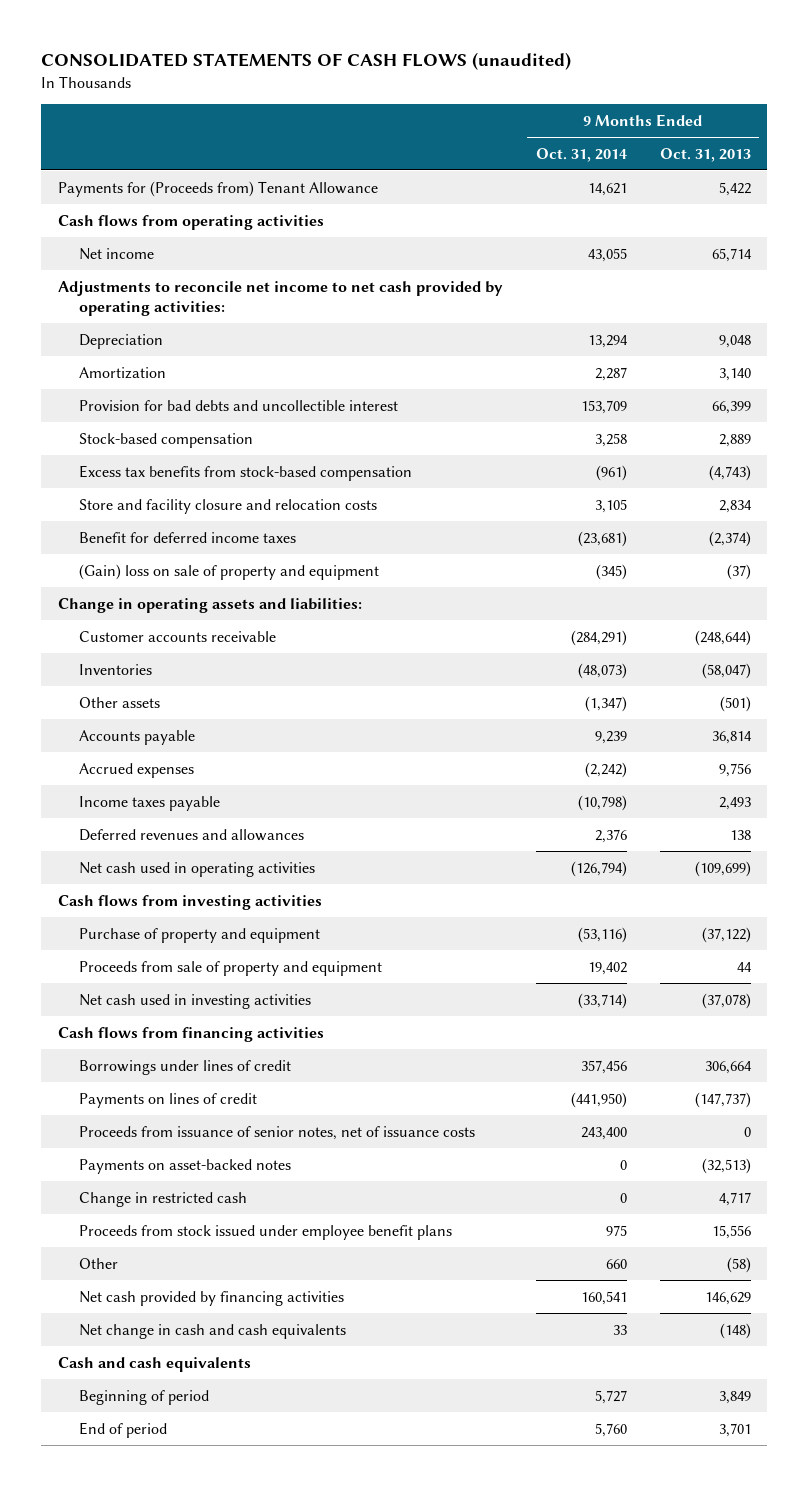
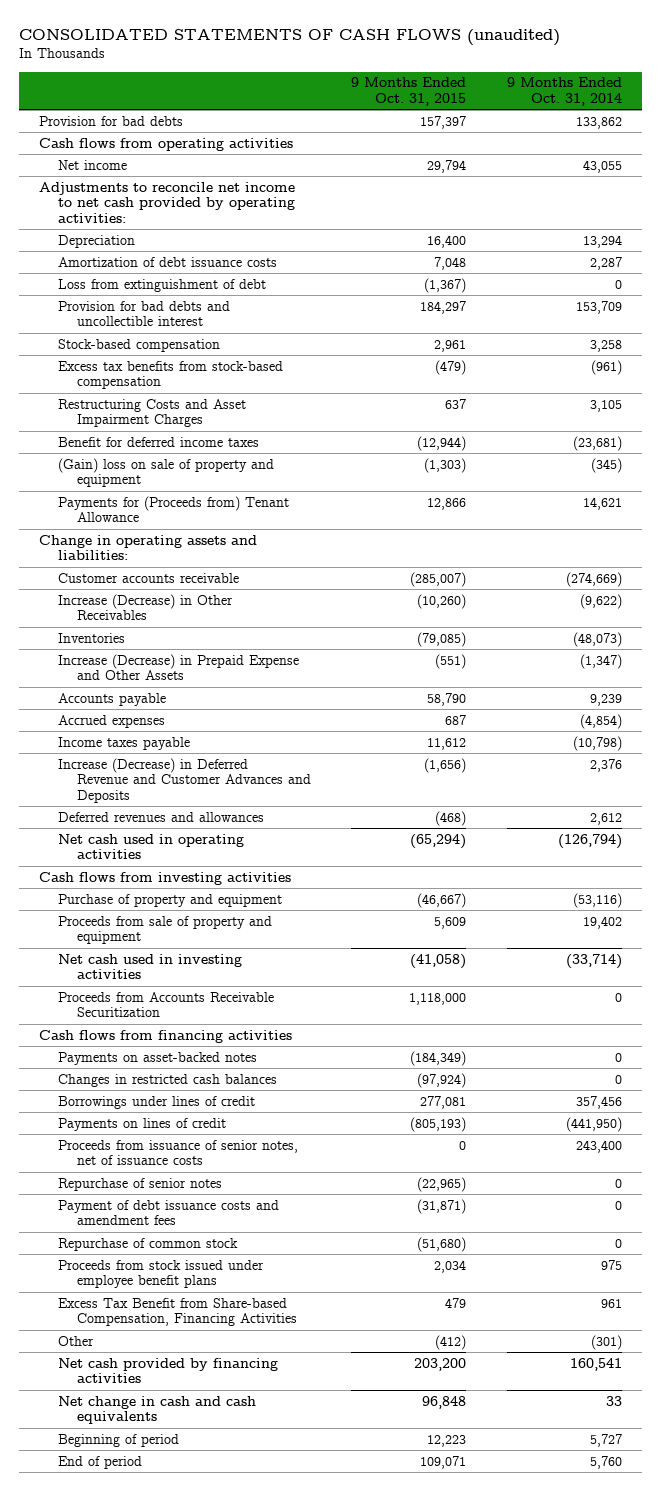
[659,147,751,162] Oct. 31, 2013 -> none
none -> [351,77,467,107] 9 Months Ended Oct. 31, 2015
none -> [38,115,183,126] Provision for bad debts
[79,366,167,379] Amortization -> [57,256,277,267] Amortization of debt issuance costs
none -> [57,278,266,292] Loss from extinguishment of debt
[79,498,378,514] Store and facility closure and relocation costs -> [57,398,246,428] Restructuring Costs and Asset Impairment Charges
[57,180,378,197] Payments for (Proceeds from) Tenant Allowance -> [57,495,289,523] Payments for (Proceeds from) Tenant Allowance
[570,629,627,646] (284,291) -> [565,571,622,587] (274,669)
none -> [57,593,233,621] Increase (Decrease) in Other Receivables
[79,696,161,708] Other assets -> [57,653,299,681] Increase (Decrease) in Prepaid Expense and Other Assets
[584,761,627,778] (2,242) -> [579,713,622,729] (4,854)
none -> [57,757,312,804] Increase (Decrease) in Deferred Revenue and Customer Advances and Deposits
[594,828,627,843] 2,376 -> [589,812,622,825] 2,612
none -> [57,991,274,1018] Proceeds from Accounts Receivable Securitization
[79,1158,292,1174] Payments on asset-backed notes -> [57,1051,257,1065] Payments on asset-backed notes
none -> [57,1073,277,1087] Changes in restricted cash balances
[79,1191,248,1207] Change in restricted cash -> none
none -> [57,1177,222,1191] Repurchase of senior notes
none -> [57,1199,279,1226] Payment of debt issuance costs and amendment fees
none -> [57,1237,238,1251] Repurchase of common stock
none -> [57,1297,298,1327] Excess Tax Benefit from Share-based Compensation, Financing Activities
[605,1258,627,1269] 660 -> [590,1334,622,1350] (301)
[57,1356,251,1372] Cash and cash equivalents -> none

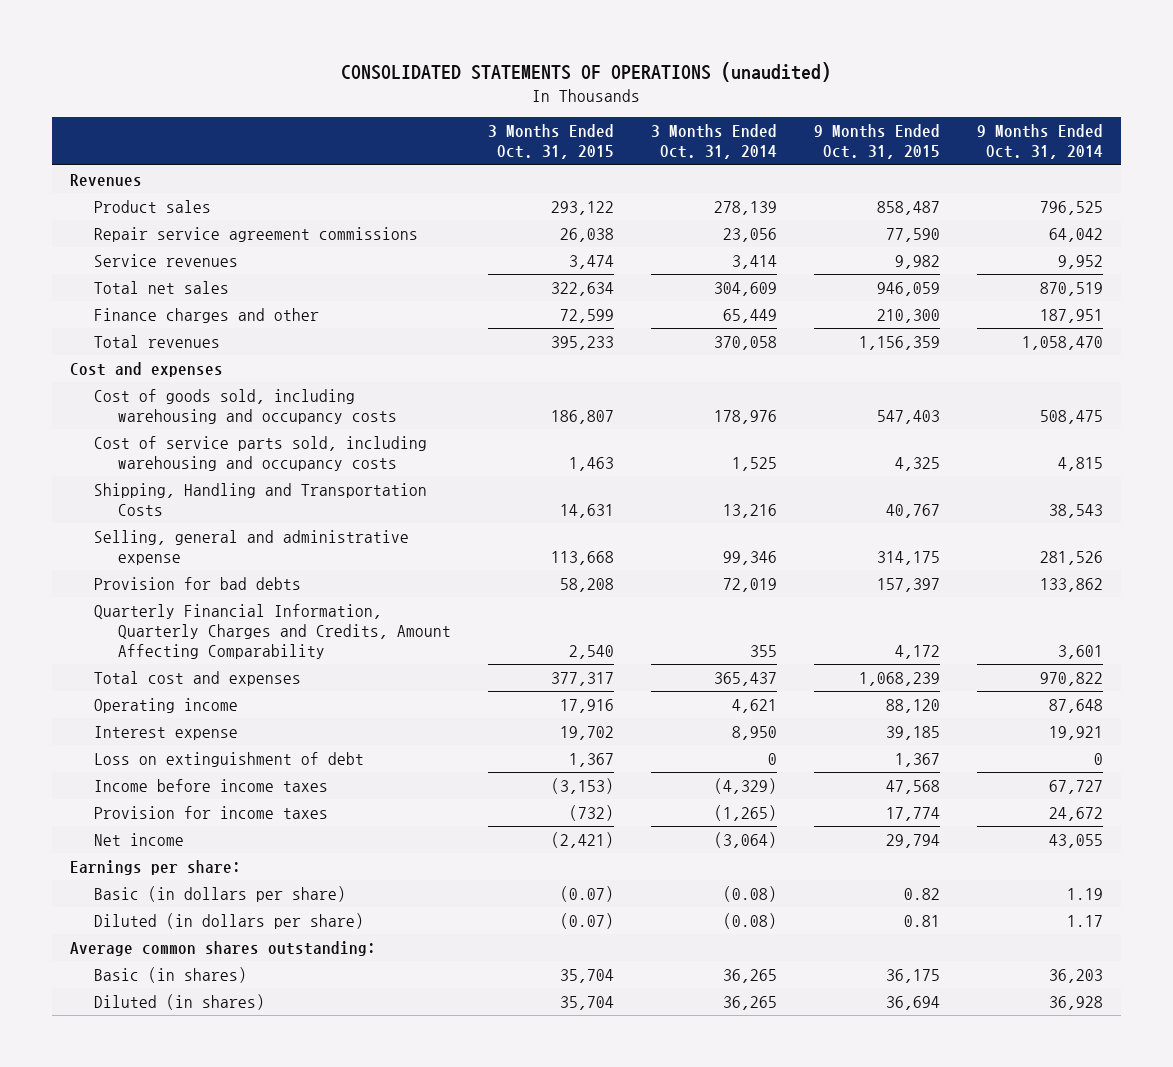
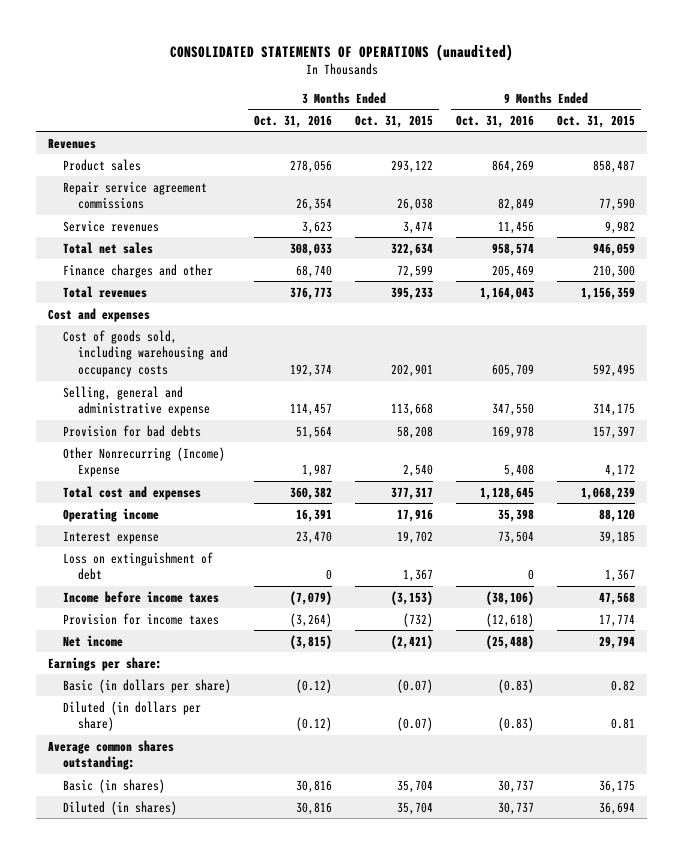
[650,124,777,160] 3 Months Ended Oct. 31, 2014 -> none
[976,124,1103,160] 9 Months Ended Oct. 31, 2014 -> none
none -> [254,114,333,128] Oct. 31, 2016
none -> [456,114,535,128] Oct. 31, 2016
[94,435,428,472] Cost of service parts sold, including warehousing and occupancy costs -> none
[94,482,428,517] Shipping, Handling and Transportation Costs -> none
[550,410,614,425] 186,807 -> [391,364,434,378] 202,901
[876,410,940,425] 547,403 -> [593,364,636,378] 592,495
[94,603,452,660] Quarterly Financial Information, Quarterly Charges and Credits, Amount Affecting Comparability -> [63,446,226,478] Other Nonrecurring (Income) Expense

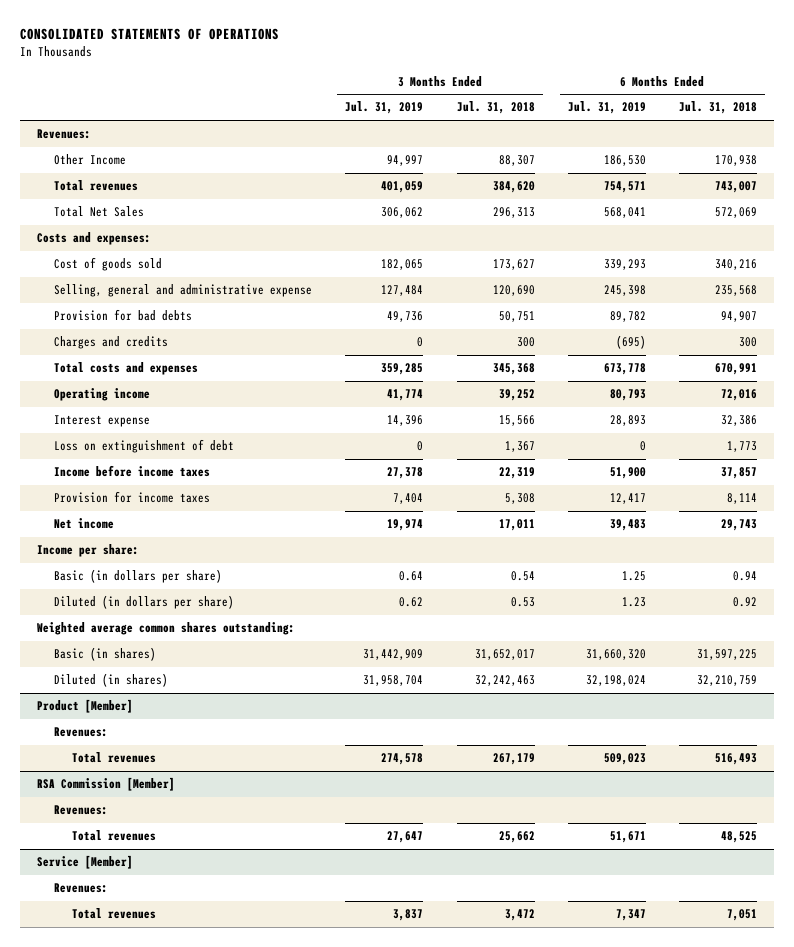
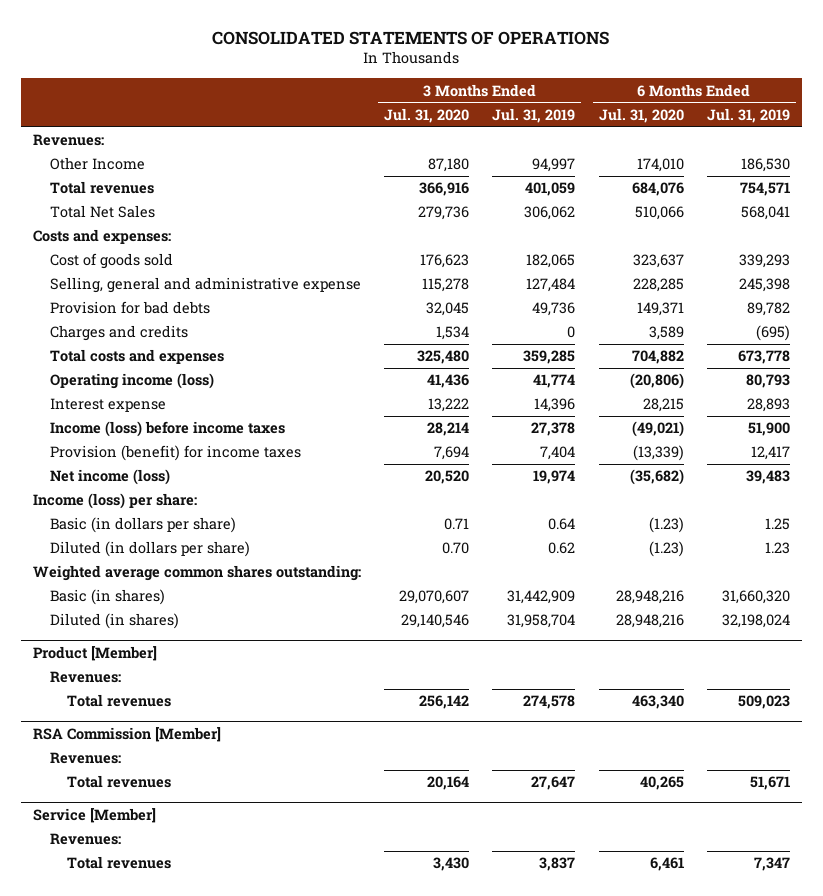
[456,101,535,115] Jul. 31, 2018 -> none
[679,101,758,115] Jul. 31, 2018 -> none
none -> [384,107,470,123] Jul. 31, 2020
none -> [598,107,684,123] Jul. 31, 2020
[54,388,151,402] Operating income -> [49,373,214,390] Operating income (loss)
[54,439,235,454] Loss on extinguishment of debt -> none
[54,465,211,478] Income before income taxes -> [49,421,285,438] Income (loss) before income taxes
[54,491,211,504] Provision for income taxes -> [49,445,301,462] Provision (benefit) for income taxes
[54,518,115,530] Net income -> [49,469,170,486] Net income (loss)
[36,544,139,558] Income per share: -> [32,493,197,510] Income (loss) per share:

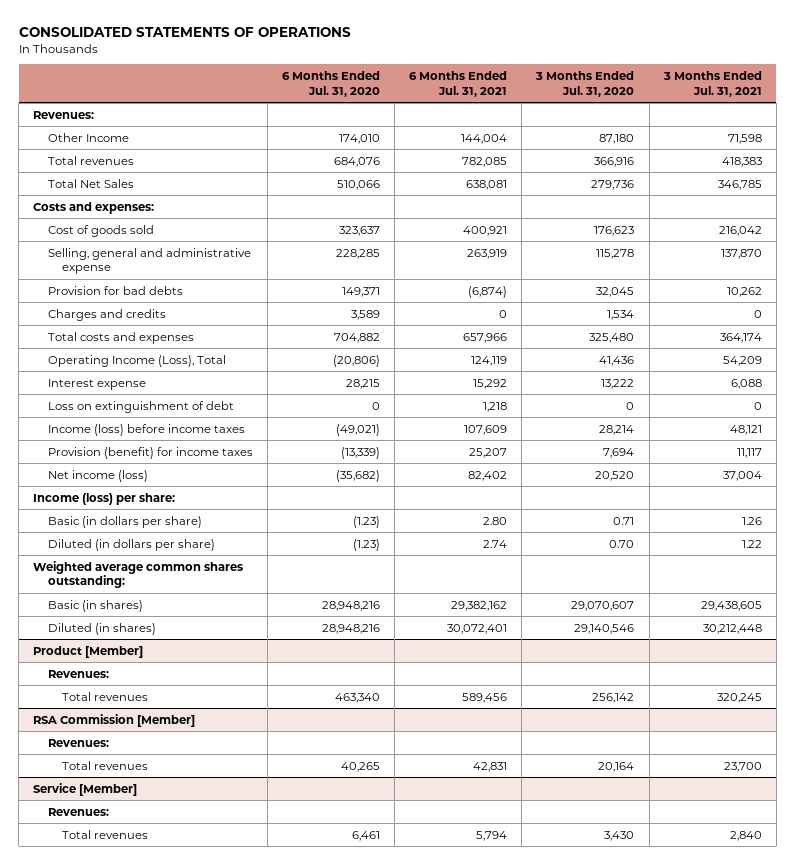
[492,107,576,123] Jul. 31, 2019 -> none
[707,107,791,123] Jul. 31, 2019 -> none
none -> [409,70,508,97] 6 Months Ended Jul. 31, 2021
none -> [662,70,762,97] 3 Months Ended Jul. 31, 2021
[49,373,214,390] Operating income (loss) -> [47,354,226,367] Operating Income (Loss), Total
none -> [47,400,234,413] Loss on extinguishment of debt

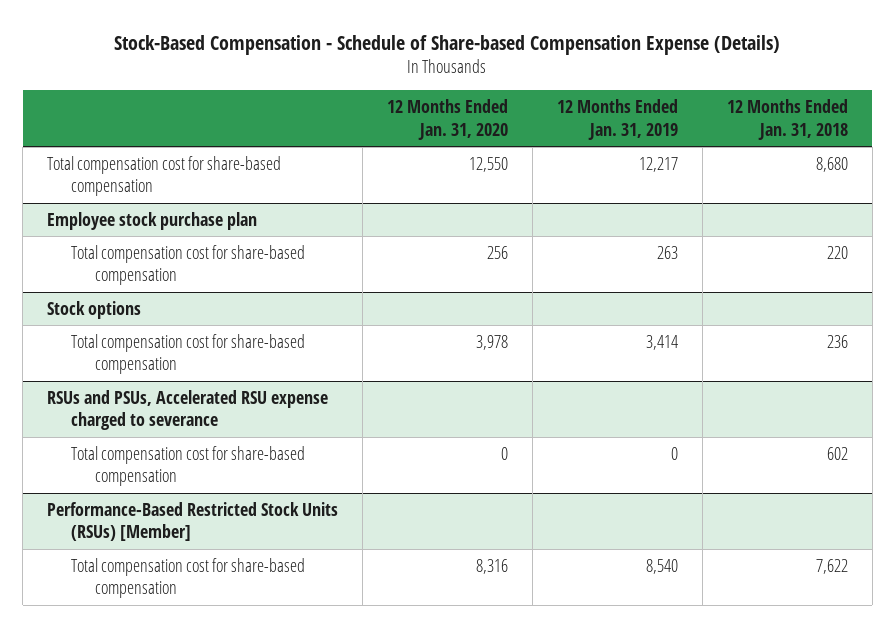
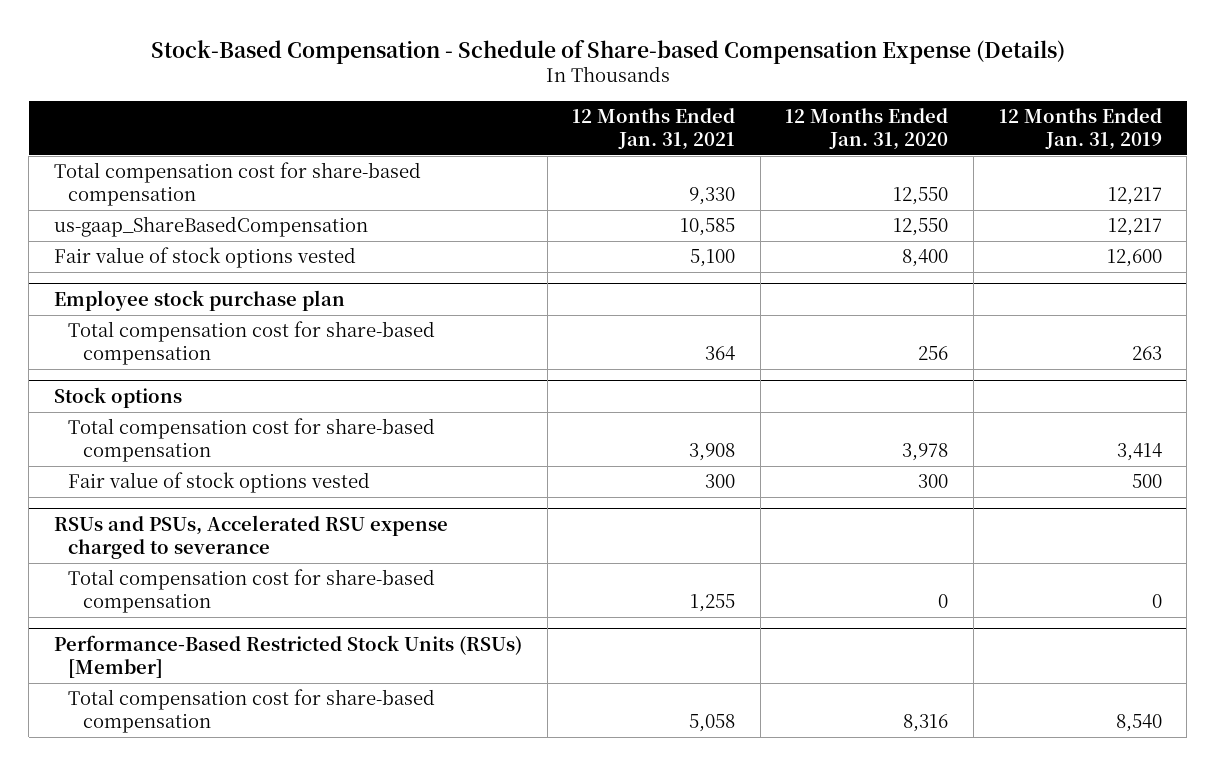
[726,99,848,140] 12 Months Ended Jan. 31, 2018 -> none
none -> [572,107,736,151] 12 Months Ended Jan. 31, 2021
none -> [54,216,369,238] us-gaap_ShareBasedCompensation
none -> [54,247,357,269] Fair value of stock options vested
none -> [68,472,371,494] Fair value of stock options vested

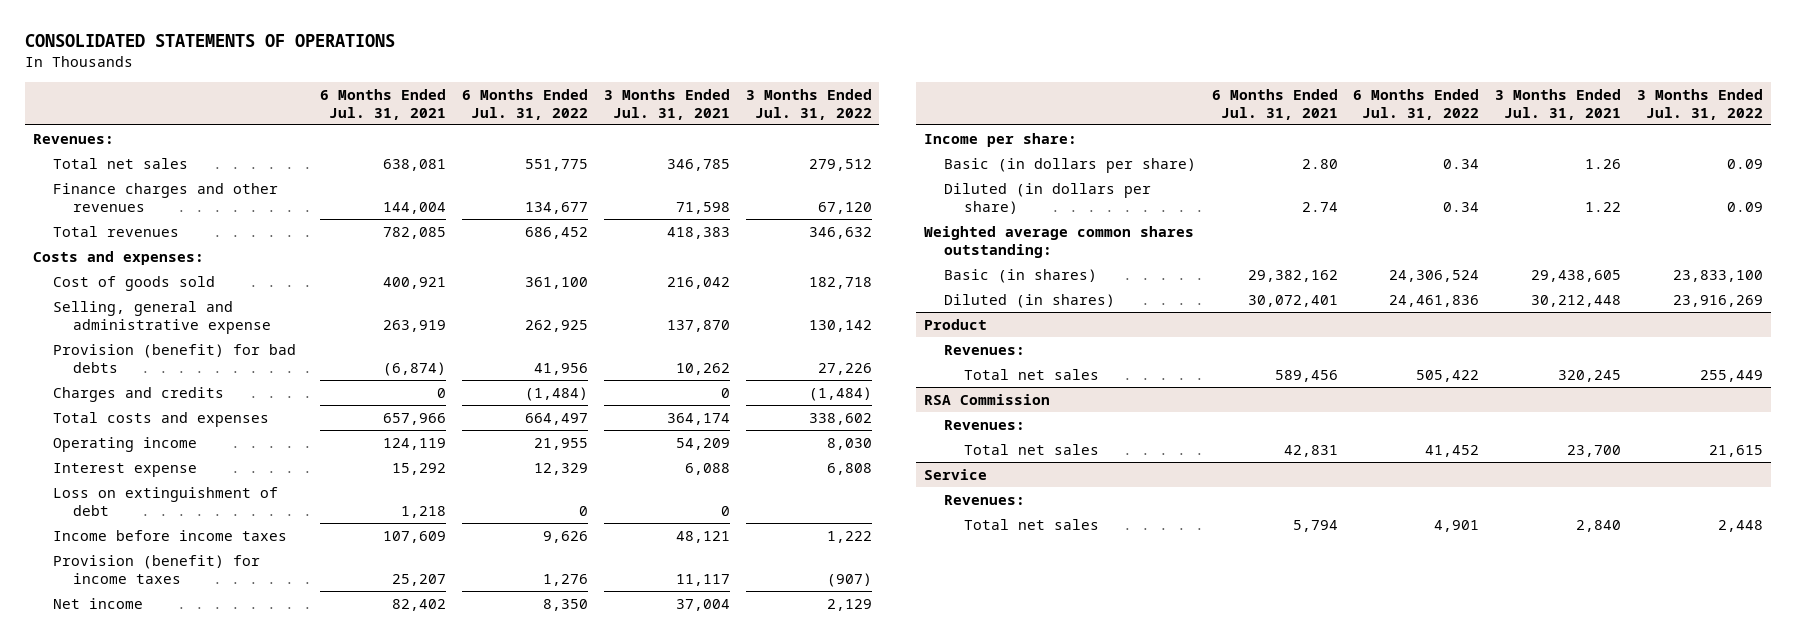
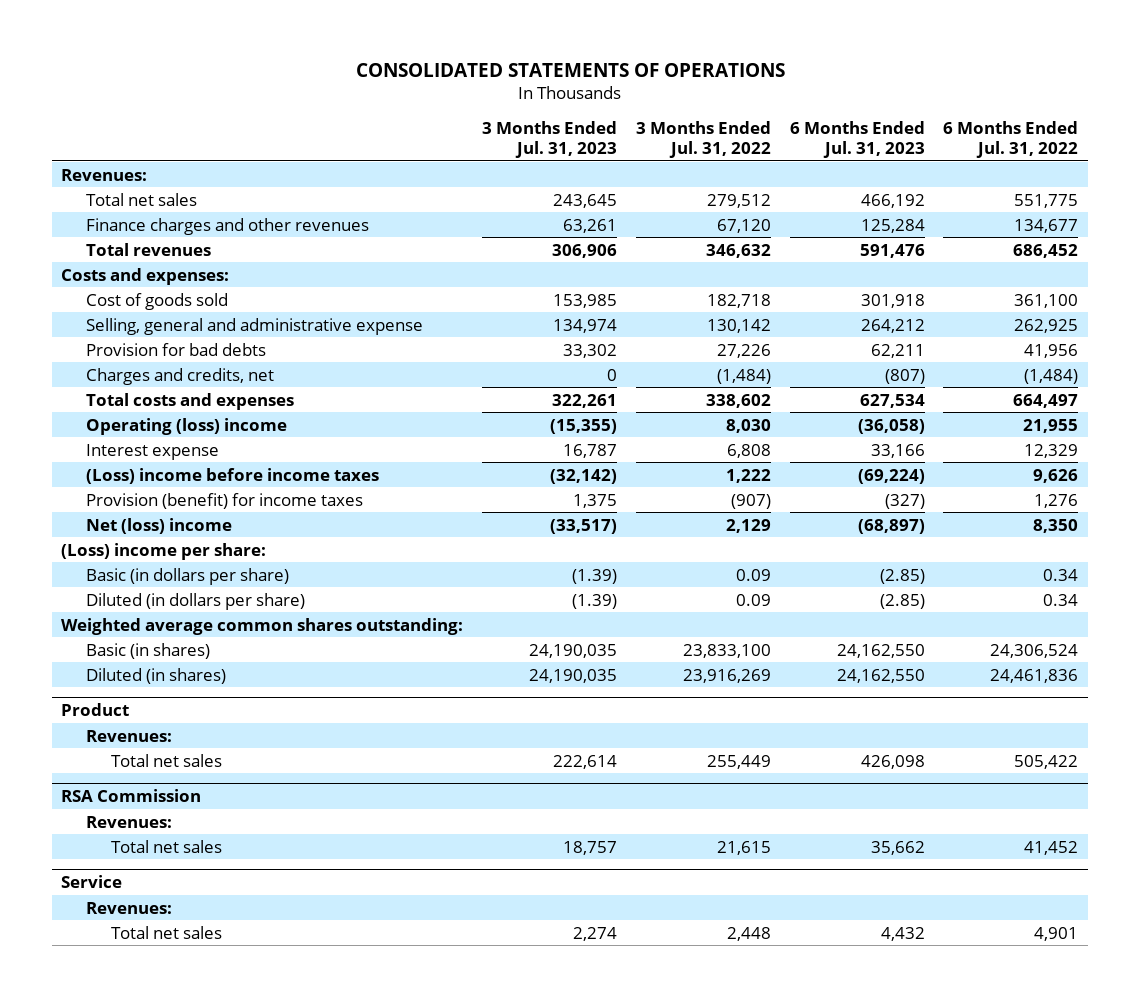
[320,88,447,120] 6 Months Ended Jul. 31, 2021 -> none
[603,88,730,120] 3 Months Ended Jul. 31, 2021 -> none
none -> [481,120,617,158] 3 Months Ended Jul. 31, 2023
none -> [789,120,925,158] 6 Months Ended Jul. 31, 2023
[52,343,296,373] Provision (benefit) for bad debts -> [86,342,267,356] Provision for bad debts
[52,386,224,402] Charges and credits -> [86,367,275,385] Charges and credits, net
[52,436,197,452] Operating income -> [86,417,288,435] Operating (loss) income
[52,486,278,516] Loss on extinguishment of debt -> none
[52,529,287,541] Income before income taxes -> [86,467,380,484] (Loss) income before income taxes
[52,597,143,609] Net income -> [86,517,233,534] Net (loss) income
[923,132,1077,147] Income per share: -> [61,542,267,560] (Loss) income per share:

